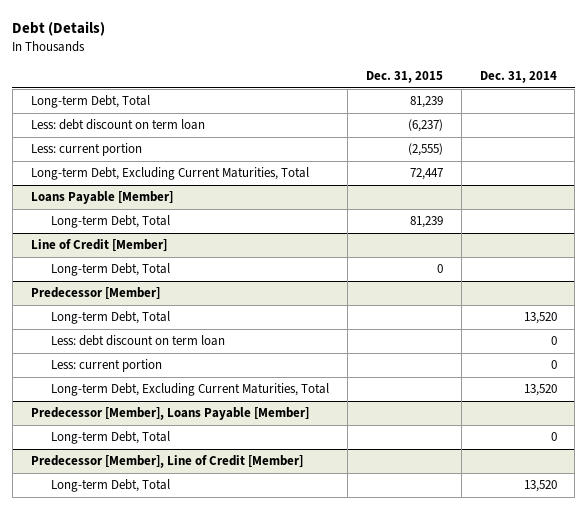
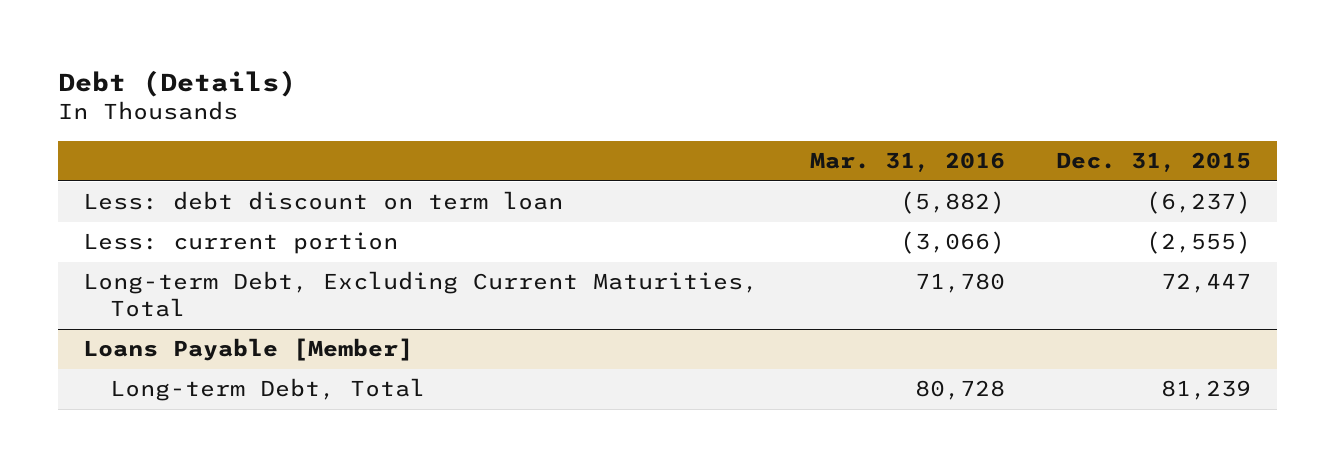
[479,71,557,84] Dec. 31, 2014 -> none
none -> [809,152,1005,173] Mar. 31, 2016
[30,95,150,109] Long-term Debt, Total -> none
[30,239,167,252] Line of Credit [Member] -> none
[51,263,171,277] Long-term Debt, Total -> none
[30,287,160,300] Predecessor [Member] -> none
[51,311,171,325] Long-term Debt, Total -> none
[51,335,226,347] Less: debt discount on term loan -> none
[51,359,163,373] Less: current portion -> none
[51,383,330,397] Long-term Debt, Excluding Current Maturities, Total -> none
[30,407,309,421] Predecessor [Member], Loans Payable [Member] -> none
[51,431,171,445] Long-term Debt, Total -> none
[30,455,303,469] Predecessor [Member], Line of Credit [Member] -> none
[51,479,171,493] Long-term Debt, Total -> none

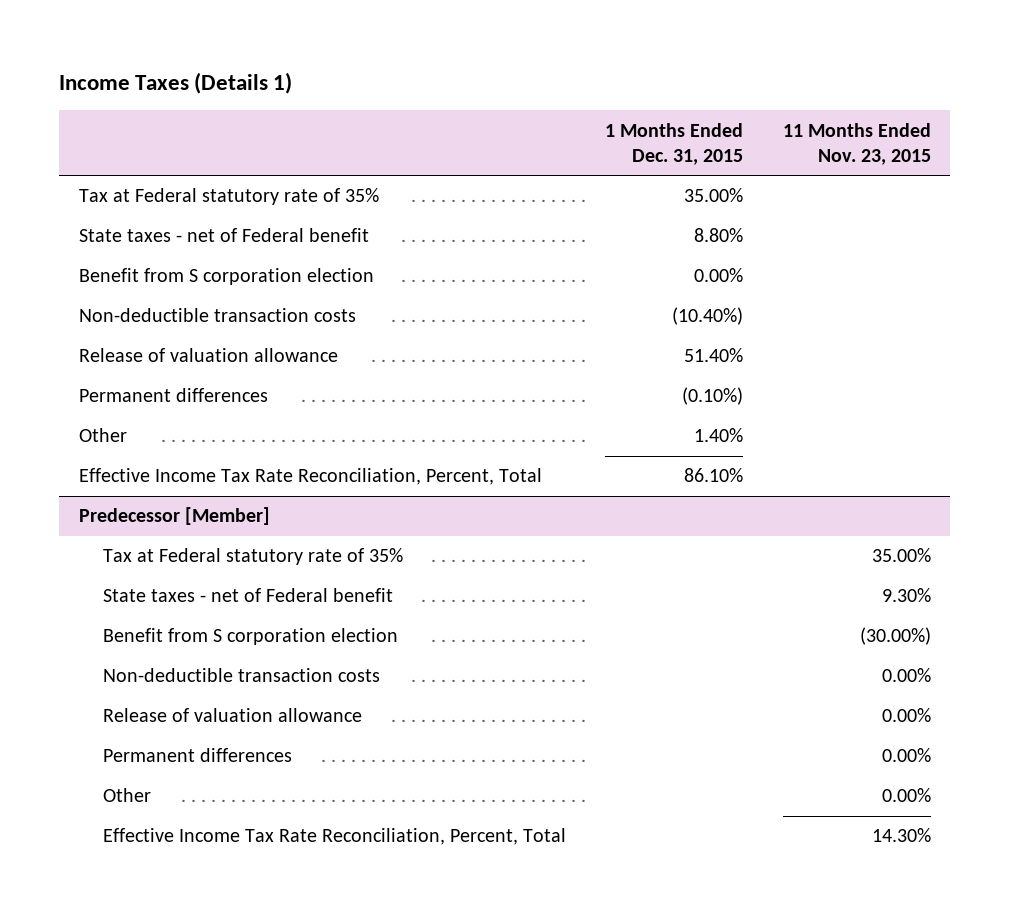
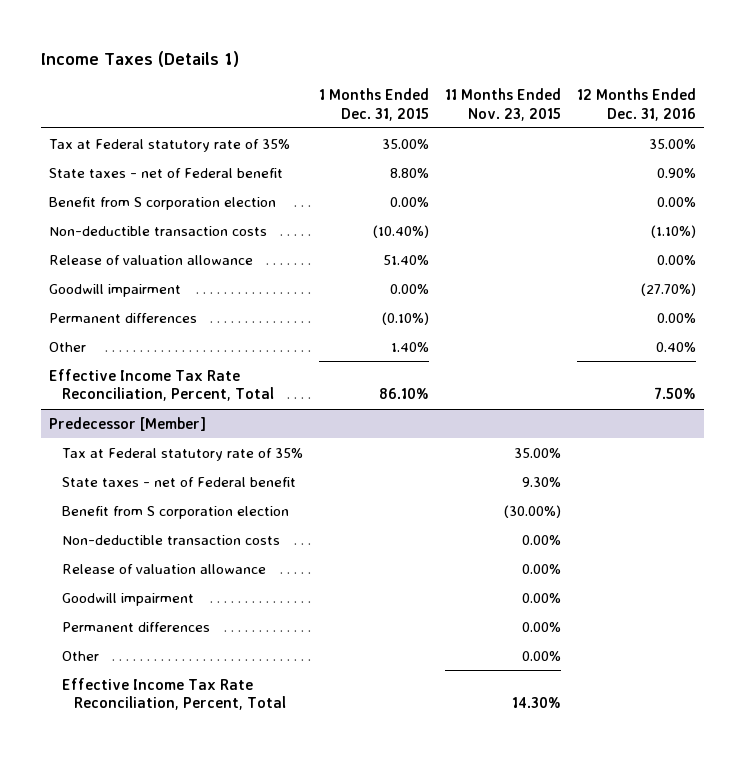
none -> [577,87,697,121] 12 Months Ended Dec. 31, 2016
none -> [49,283,182,297] Goodwill impairment
none -> [61,592,194,606] Goodwill impairment

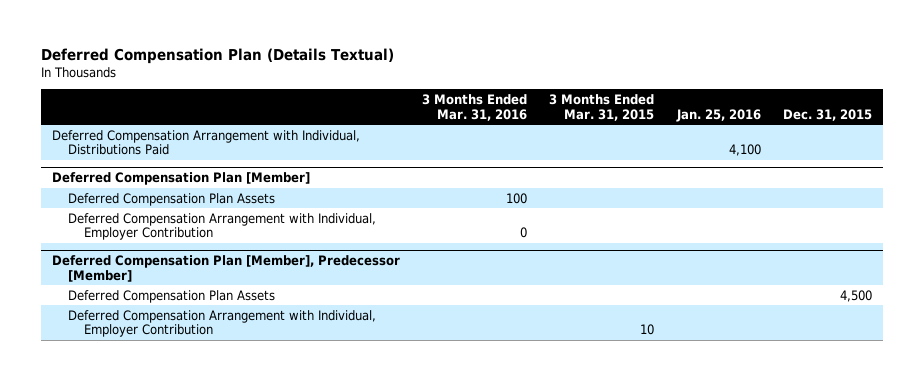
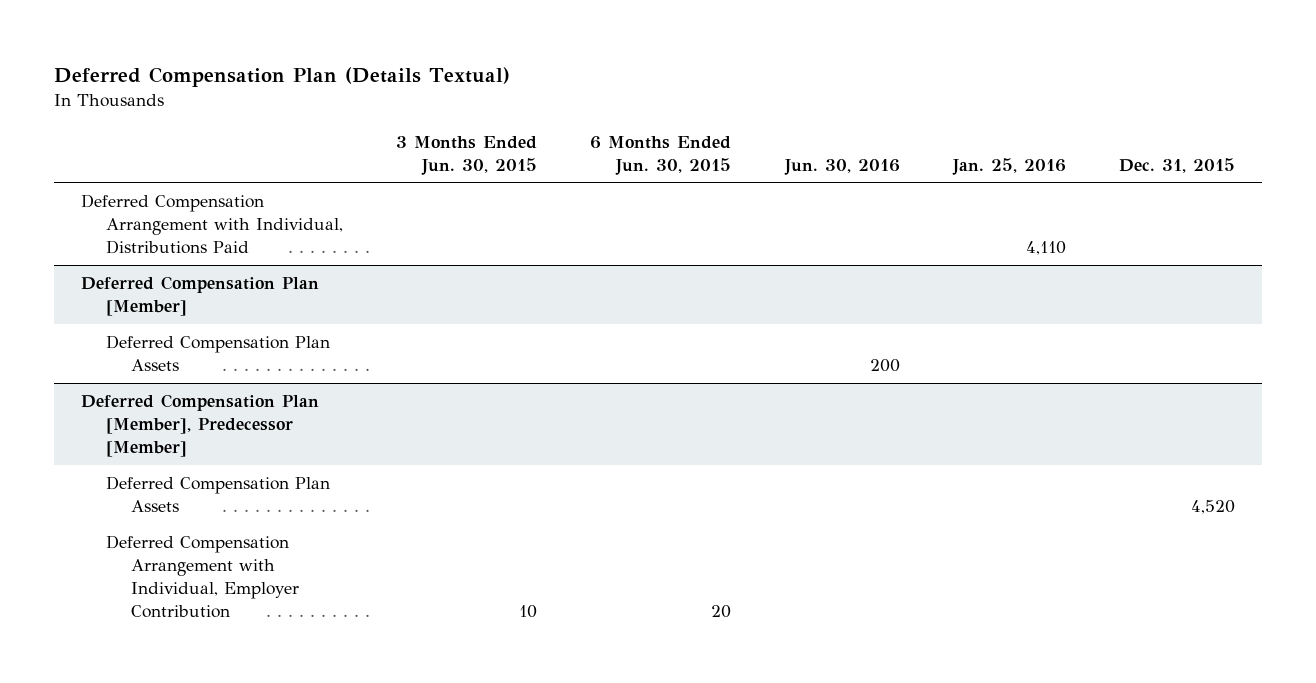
[422,94,528,121] 3 Months Ended Mar. 31, 2016 -> none
[549,94,655,121] 3 Months Ended Mar. 31, 2015 -> none
none -> [396,135,538,175] 3 Months Ended Jun. 30, 2015
none -> [590,135,732,175] 6 Months Ended Jun. 30, 2015
none -> [783,158,900,175] Jun. 30, 2016
[728,144,761,157] 4,100 -> [1025,240,1066,255] 4,110
[67,212,376,241] Deferred Compensation Arrangement with Individual, Employer Contribution -> none
[839,289,872,302] 4,500 -> [1190,499,1235,514] 4,520

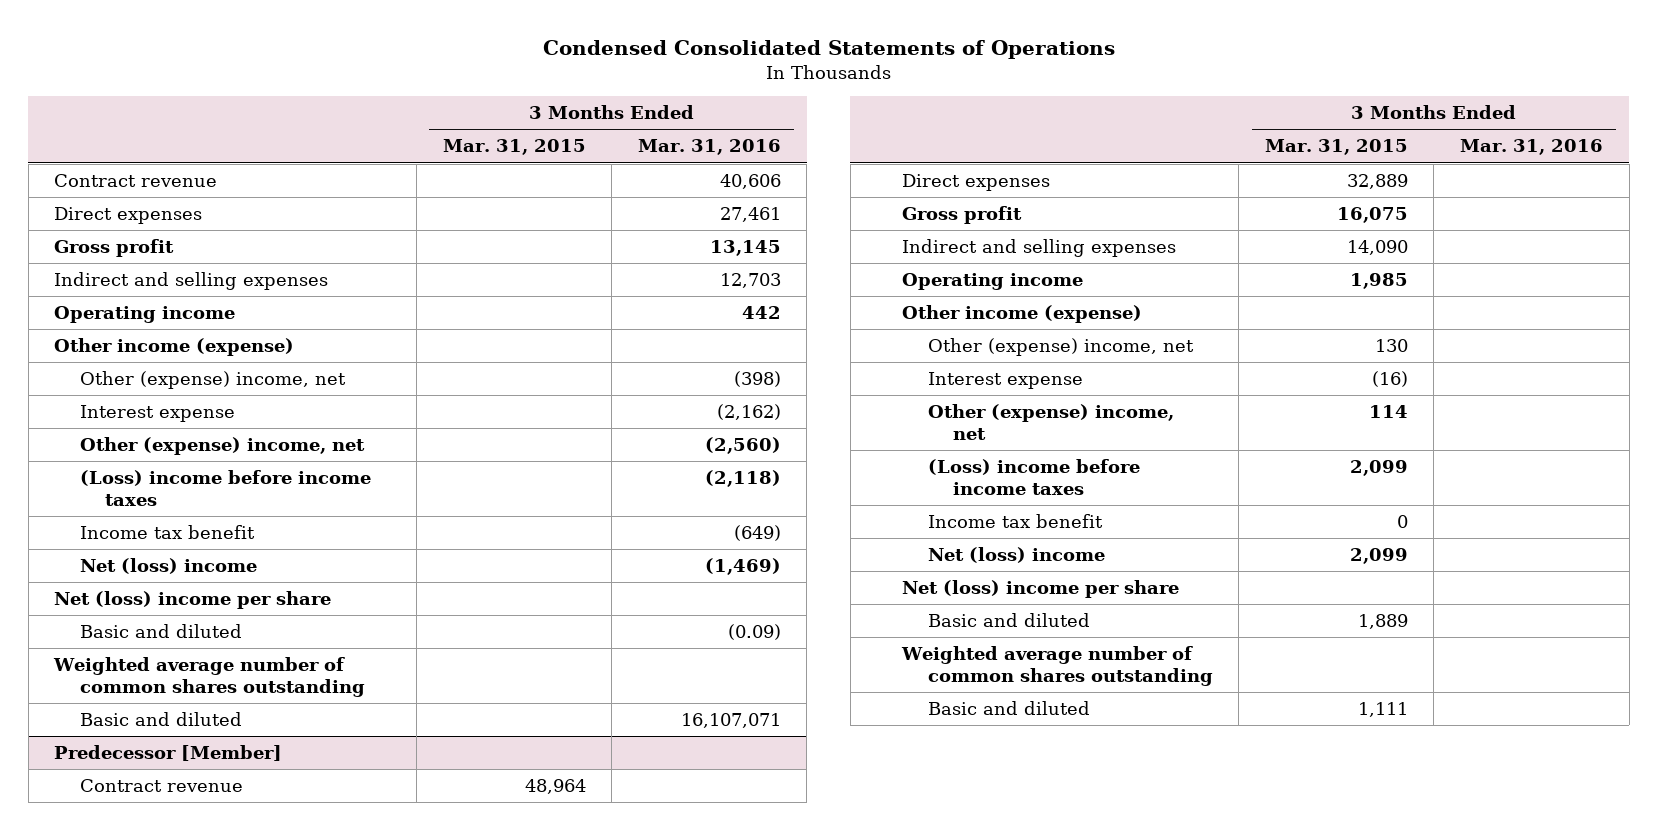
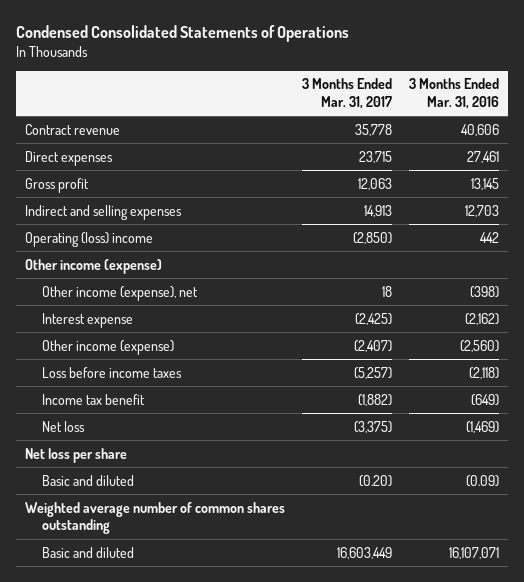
[442,139,586,156] Mar. 31, 2015 -> none
none -> [301,78,392,109] 3 Months Ended Mar. 31, 2017
[54,305,236,323] Operating income -> [24,231,153,247] Operating (loss) income
[79,370,346,389] Other (expense) income, net -> [42,285,199,301] Other income (expense), net
[79,436,365,455] Other (expense) income, net -> [42,339,175,355] Other income (expense)
[79,469,371,507] (Loss) income before income taxes -> [42,366,183,378] Loss before income taxes
[79,557,257,574] Net (loss) income -> [42,420,86,432] Net loss
[54,590,332,609] Net (loss) income per share -> [24,447,127,463] Net loss per share
[54,744,283,761] Predecessor [Member] -> none
[79,778,243,792] Contract revenue -> none
[902,173,1051,191] Direct expenses -> none
[902,205,1023,224] Gross profit -> none
[902,238,1177,257] Indirect and selling expenses -> none
[902,272,1084,290] Operating income -> none
[902,304,1143,323] Other income (expense) -> none
[927,337,1194,356] Other (expense) income, net -> none
[927,371,1083,389] Interest expense -> none
[927,403,1174,441] Other (expense) income, net -> none
[927,458,1140,496] (Loss) income before income taxes -> none
[927,513,1103,528] Income tax benefit -> none
[927,546,1105,563] Net (loss) income -> none
[902,579,1180,598] Net (loss) income per share -> none
[927,612,1090,627] Basic and diluted -> none
[901,645,1213,687] Weighted average number of common shares outstanding -> none
[927,700,1090,715] Basic and diluted -> none

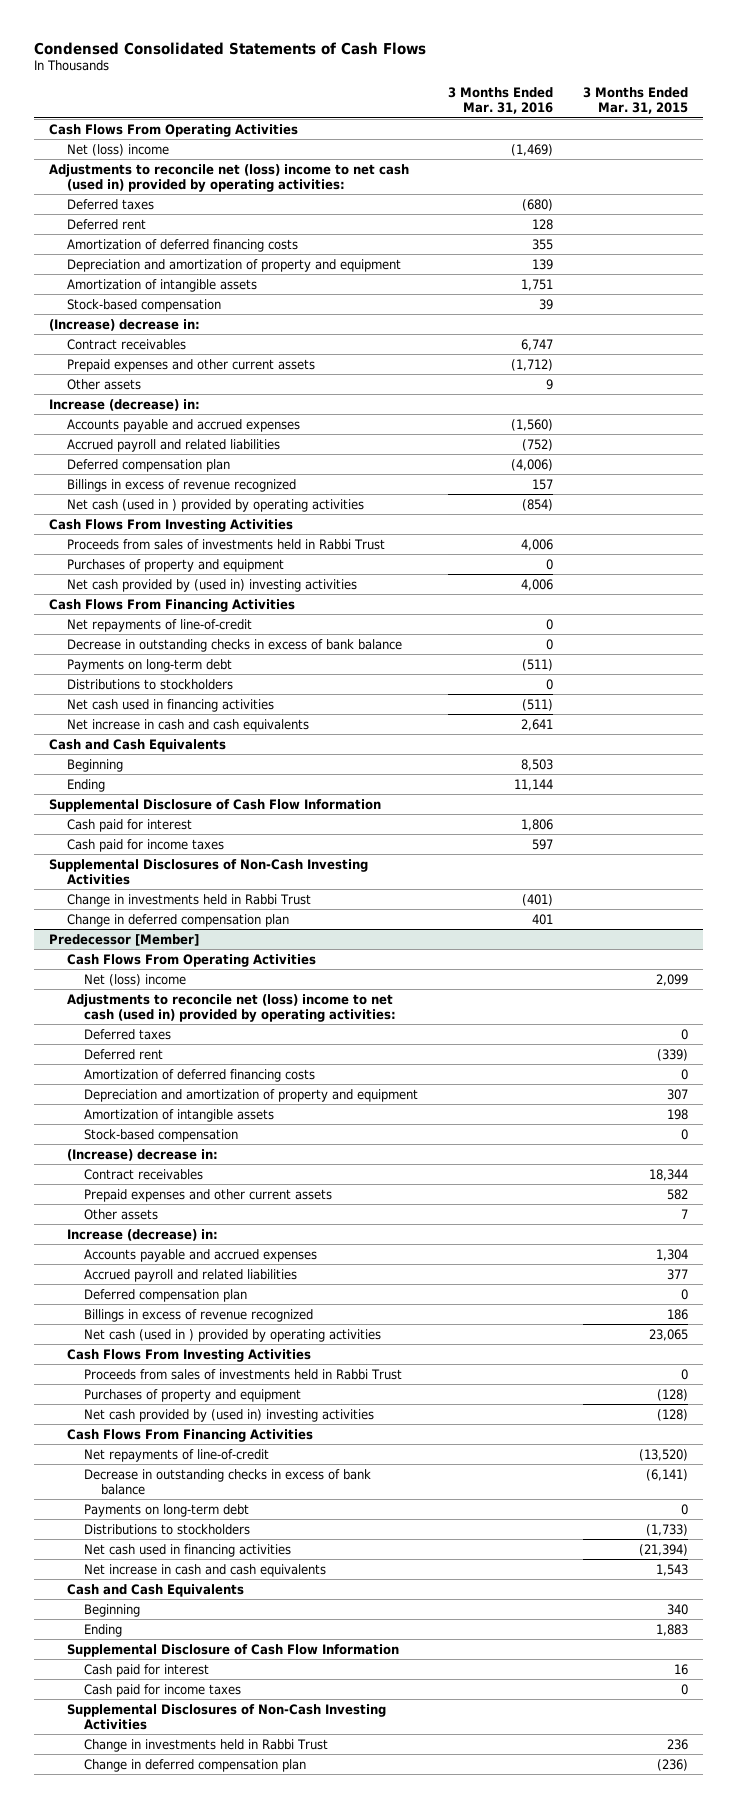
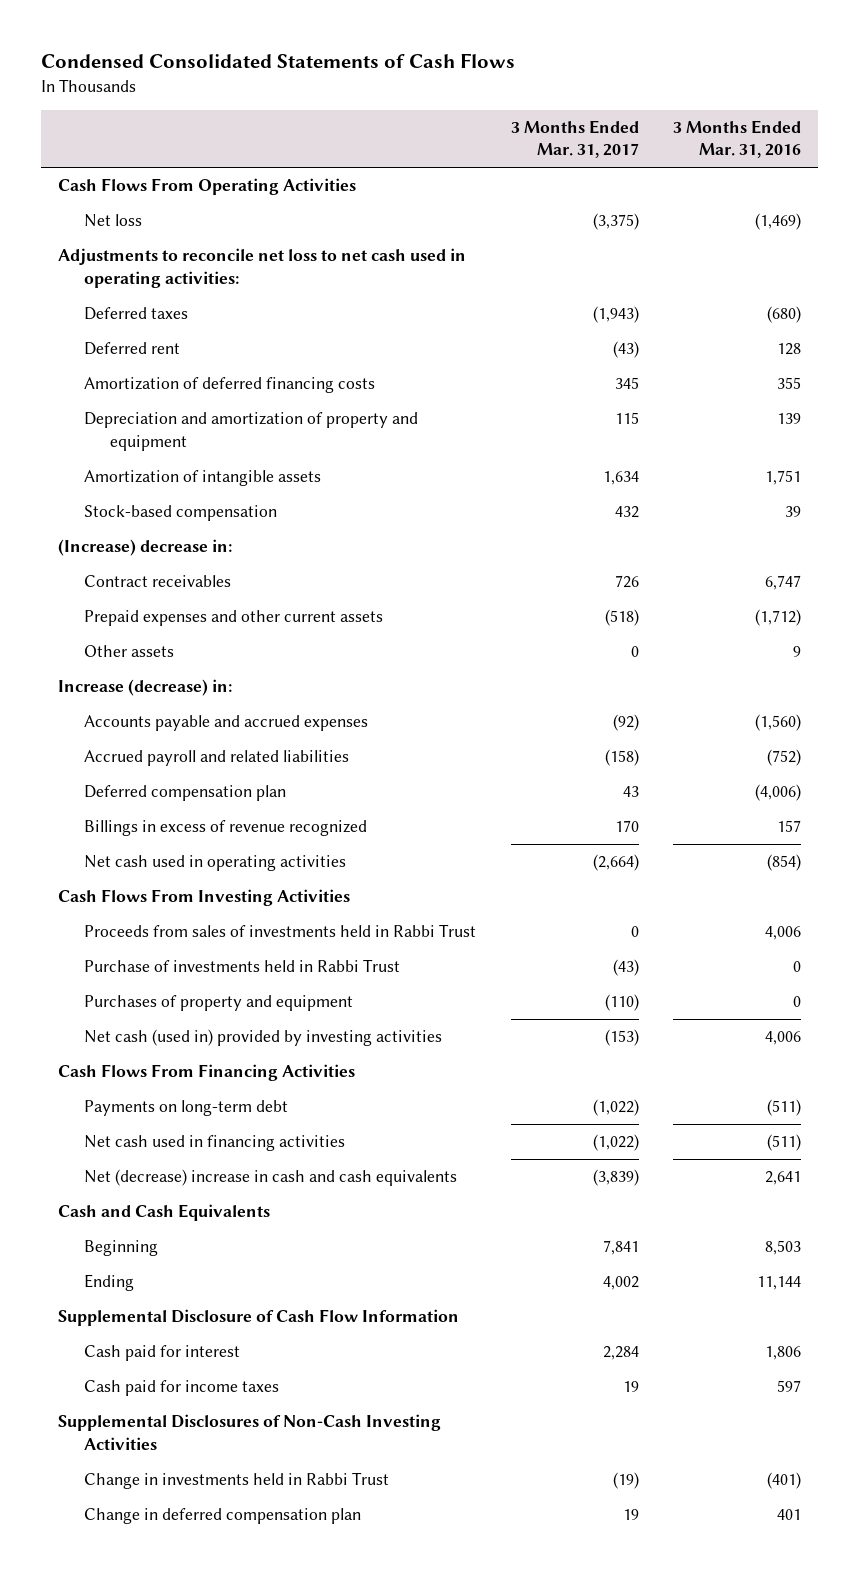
[583,87,689,115] 3 Months Ended Mar. 31, 2015 -> none
none -> [510,120,639,159] 3 Months Ended Mar. 31, 2017
[66,143,169,156] Net (loss) income -> [84,214,143,228] Net loss
[49,163,410,192] Adjustments to reconcile net (loss) income to net cash (used in) provided by operating activities: -> [57,248,466,288] Adjustments to reconcile net loss to net cash used in operating activities:
[66,498,364,512] Net cash (used in ) provided by operating activities -> [84,855,347,872] Net cash used in operating activities
none -> [84,959,401,973] Purchase of investments held in Rabbi Trust
[66,578,357,592] Net cash provided by (used in) investing activities -> [84,1029,443,1047] Net cash (used in) provided by investing activities
[66,618,252,632] Net repayments of line-of-credit -> none
[66,638,402,652] Decrease in outstanding checks in excess of bank balance -> none
[66,678,233,690] Distributions to stockholders -> none
[66,718,309,732] Net increase in cash and cash equivalents -> [84,1169,458,1187] Net (decrease) increase in cash and cash equivalents
[49,933,200,946] Predecessor [Member] -> none
[66,953,316,967] Cash Flows From Operating Activities -> none
[84,973,187,986] Net (loss) income -> none
[66,993,397,1022] Adjustments to reconcile net (loss) income to net cash (used in) provided by operating activities: -> none
[84,1028,172,1040] Deferred taxes -> none
[84,1048,164,1060] Deferred rent -> none
[84,1068,316,1082] Amortization of deferred financing costs -> none
[84,1088,419,1102] Depreciation and amortization of property and equipment -> none
[84,1108,275,1122] Amortization of intangible assets -> none
[84,1128,239,1142] Stock-based compensation -> none
[66,1148,218,1161] (Increase) decrease in: -> none
[84,1168,204,1180] Contract receivables -> none
[84,1188,333,1202] Prepaid expenses and other current assets -> none
[84,1208,159,1220] Other assets -> none
[66,1228,218,1241] Increase (decrease) in: -> none
[84,1248,318,1262] Accounts payable and accrued expenses -> none
[84,1268,298,1282] Accrued payroll and related liabilities -> none
[84,1288,248,1302] Deferred compensation plan -> none
[84,1308,314,1322] Billings in excess of revenue recognized -> none
[84,1328,382,1342] Net cash (used in ) provided by operating activities -> none
[66,1348,311,1362] Cash Flows From Investing Activities -> none
[84,1368,403,1380] Proceeds from sales of investments held in Rabbi Trust -> none
[84,1388,302,1402] Purchases of property and equipment -> none
[84,1408,375,1422] Net cash provided by (used in) investing activities -> none
[66,1428,313,1442] Cash Flows From Financing Activities -> none
[84,1448,270,1462] Net repayments of line-of-credit -> none
[84,1468,372,1495] Decrease in outstanding checks in excess of bank balance -> none
[84,1503,250,1517] Payments on long-term debt -> none
[84,1523,251,1535] Distributions to stockholders -> none
[84,1543,292,1557] Net cash used in financing activities -> none
[84,1563,327,1577] Net increase in cash and cash equivalents -> none
[66,1583,244,1597] Cash and Cash Equivalents -> none
[84,1603,141,1617] Beginning -> none
[84,1623,123,1637] Ending -> none
[66,1643,399,1657] Supplemental Disclosure of Cash Flow Information -> none
[84,1663,210,1677] Cash paid for interest -> none
[84,1683,242,1697] Cash paid for income taxes -> none
[66,1703,386,1730] Supplemental Disclosures of Non-Cash Investing Activities -> none
[84,1738,329,1752] Change in investments held in Rabbi Trust -> none
[84,1758,307,1772] Change in deferred compensation plan -> none

